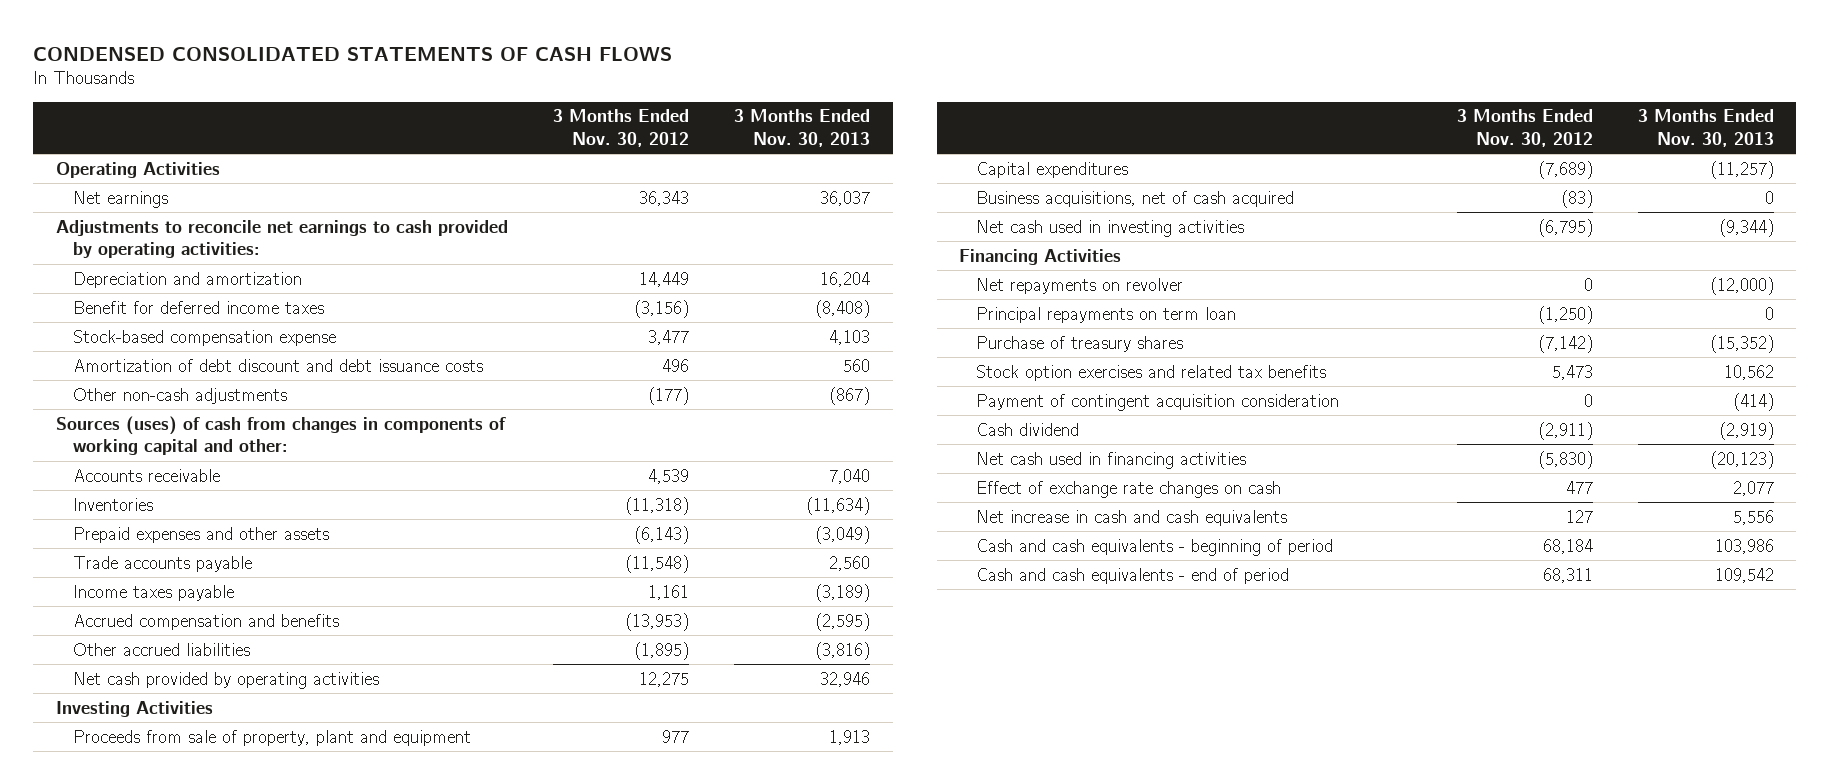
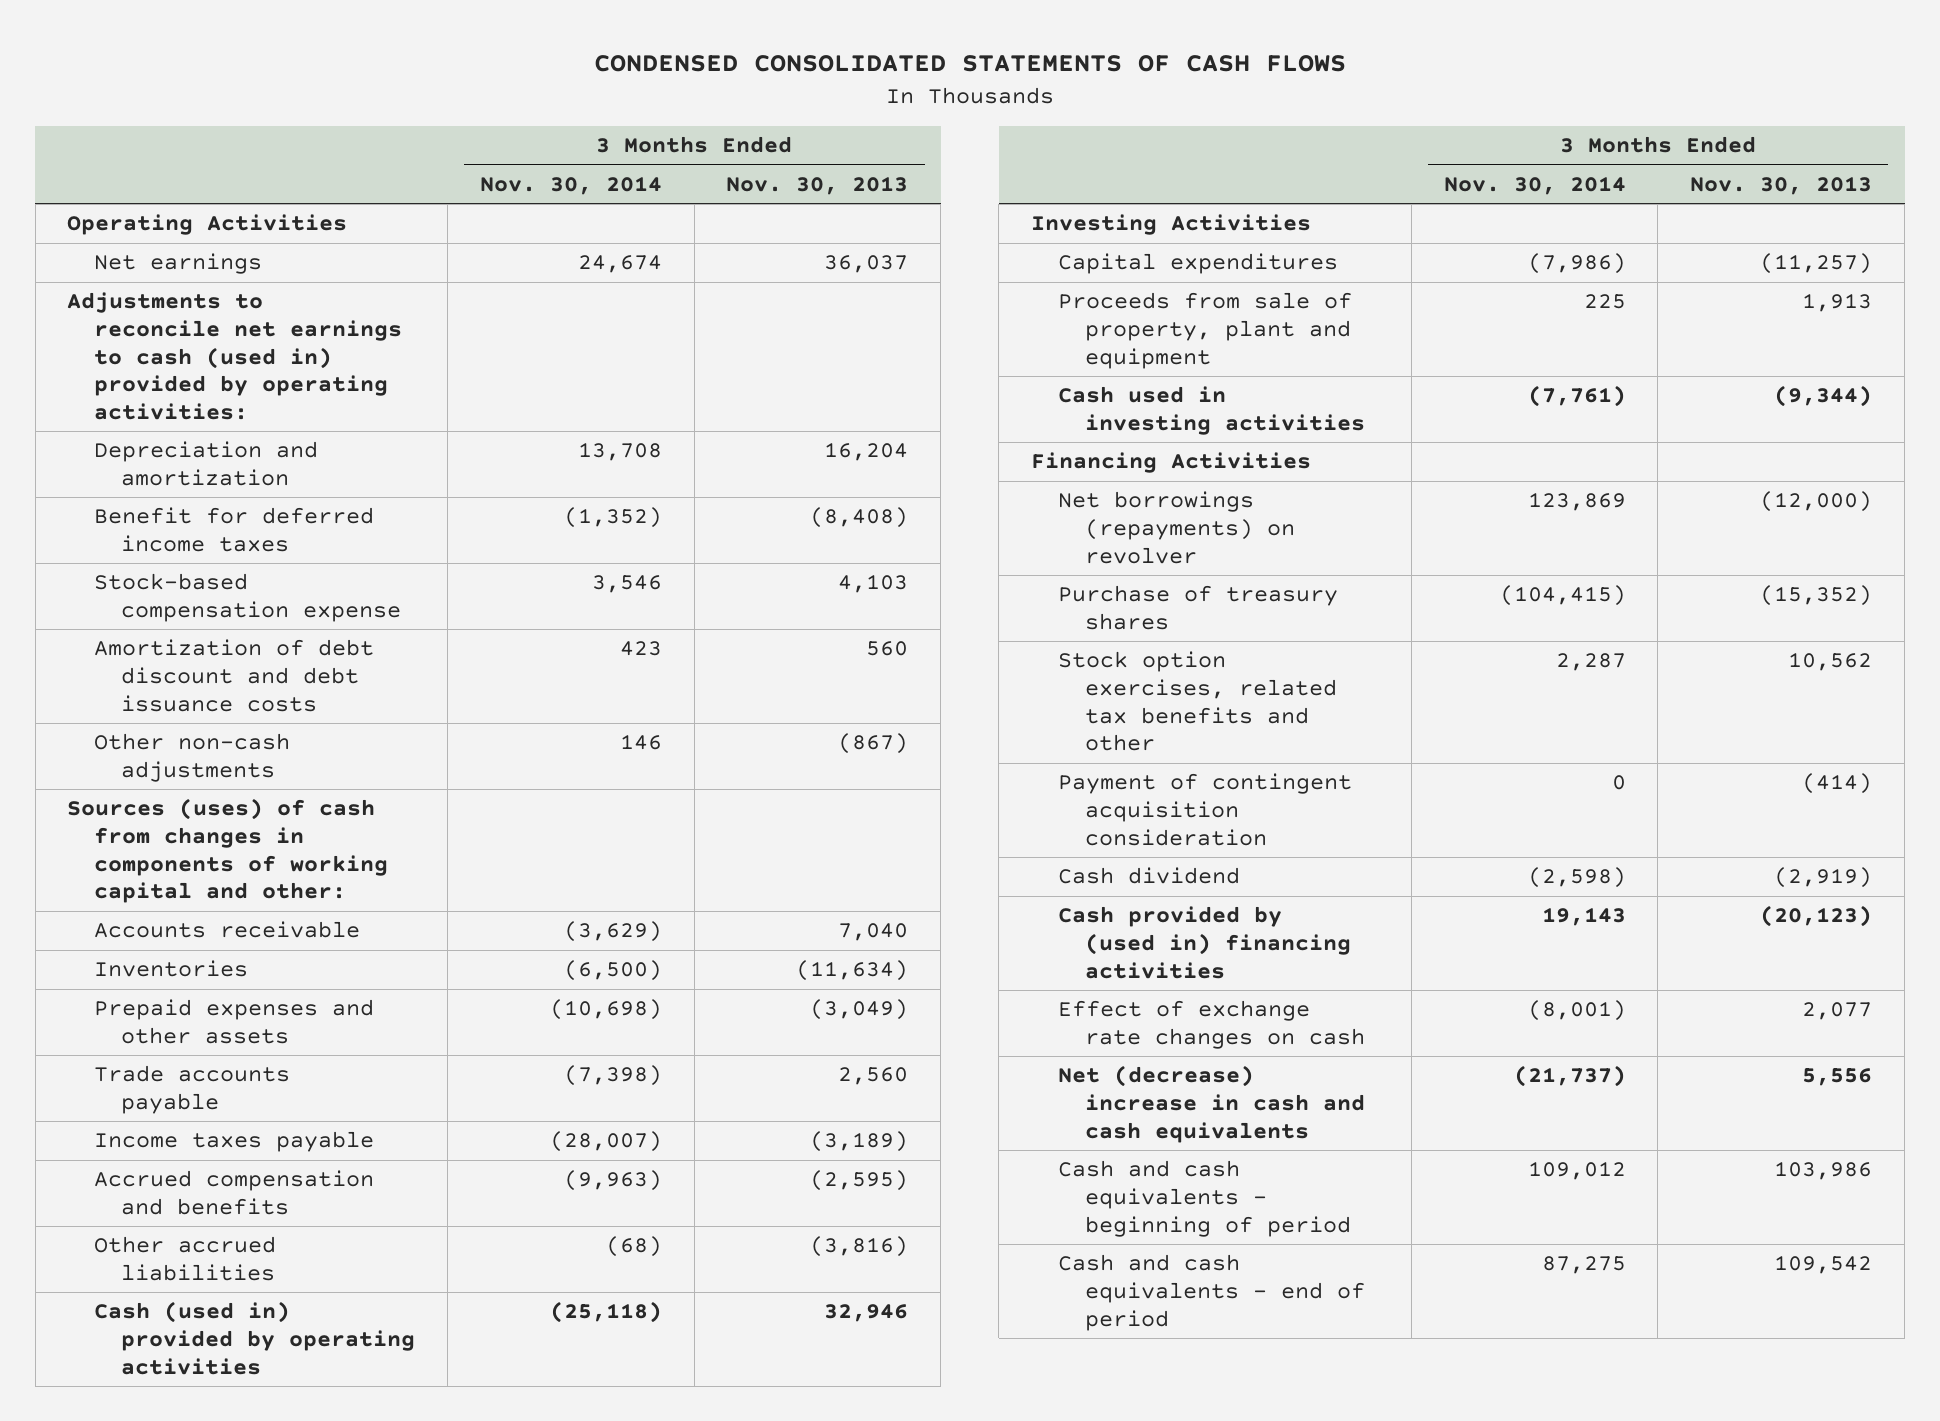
[553,109,690,147] 3 Months Ended Nov. 30, 2012 -> none
none -> [479,175,662,195] Nov. 30, 2014
[56,219,509,258] Adjustments to reconcile net earnings to cash provided by operating activities: -> [67,292,403,420] Adjustments to reconcile net earnings to cash (used in) provided by operating activities:
[72,671,379,689] Net cash provided by operating activities -> [94,1301,416,1375] Cash (used in) provided by operating activities
[976,190,1295,207] Business acquisitions, net of cash acquired -> none
[72,729,471,746] Proceeds from sale of property, plant and equipment -> [1058,292,1353,369] Proceeds from sale of property, plant and equipment
[976,219,1245,237] Net cash used in investing activities -> [1058,386,1366,435] Cash used in investing activities
[976,306,1237,323] Principal repayments on term loan -> none
[976,277,1184,294] Net repayments on revolver -> [1058,491,1296,564] Net borrowings (repayments) on revolver
[976,364,1327,381] Stock option exercises and related tax benefits -> [1058,651,1338,752] Stock option exercises, related tax benefits and other
[976,451,1247,469] Net cash used in financing activities -> [1058,906,1352,979] Cash provided by (used in) financing activities
[976,509,1288,526] Net increase in cash and cash equivalents -> [1058,1065,1366,1143] Net (decrease) increase in cash and cash equivalents

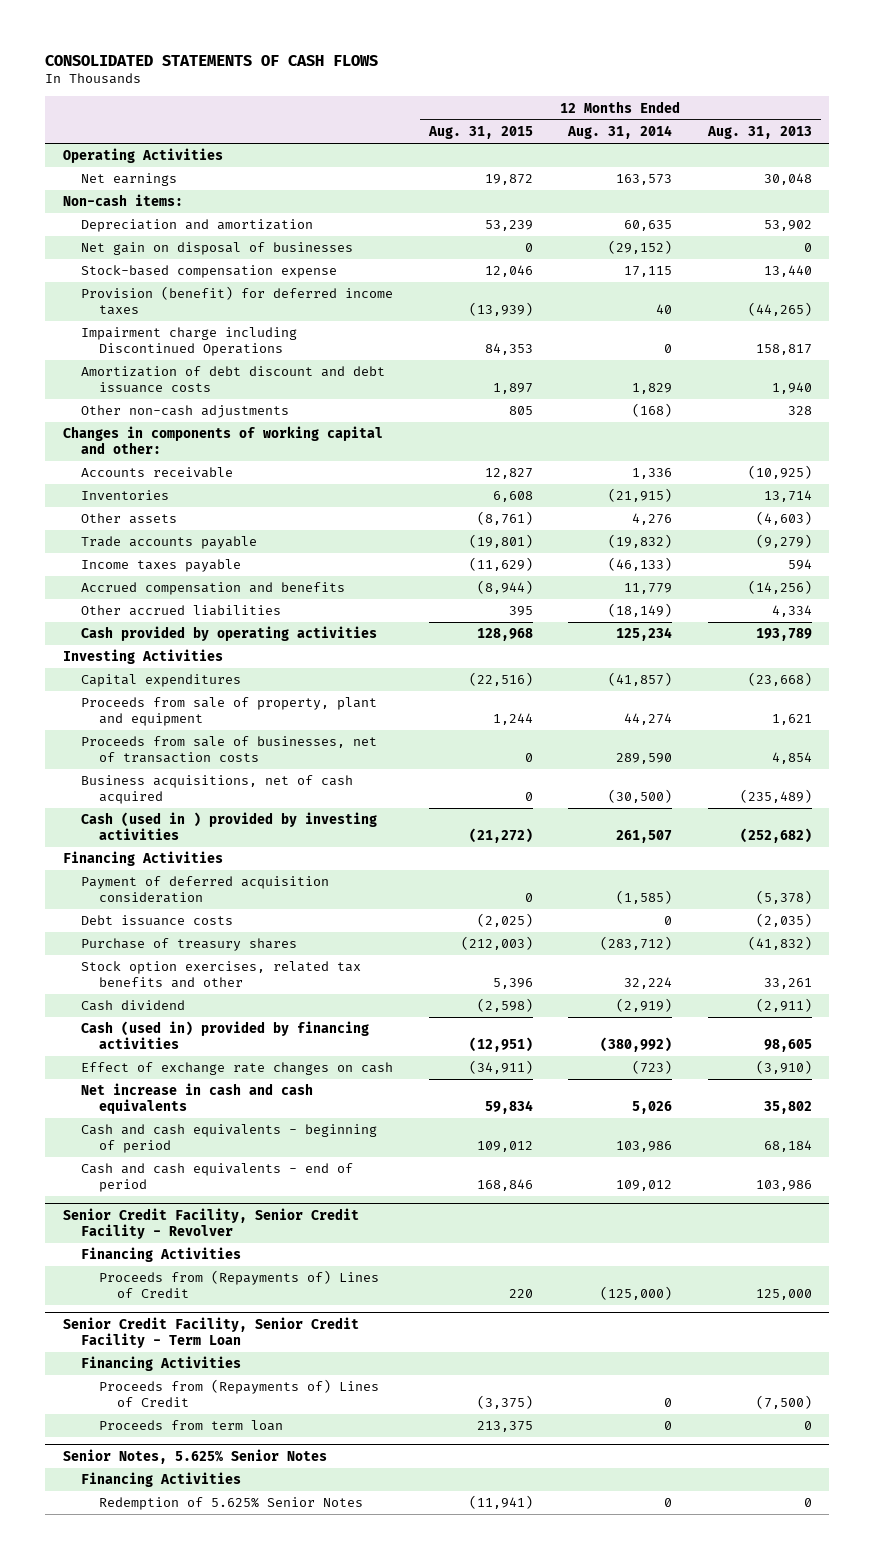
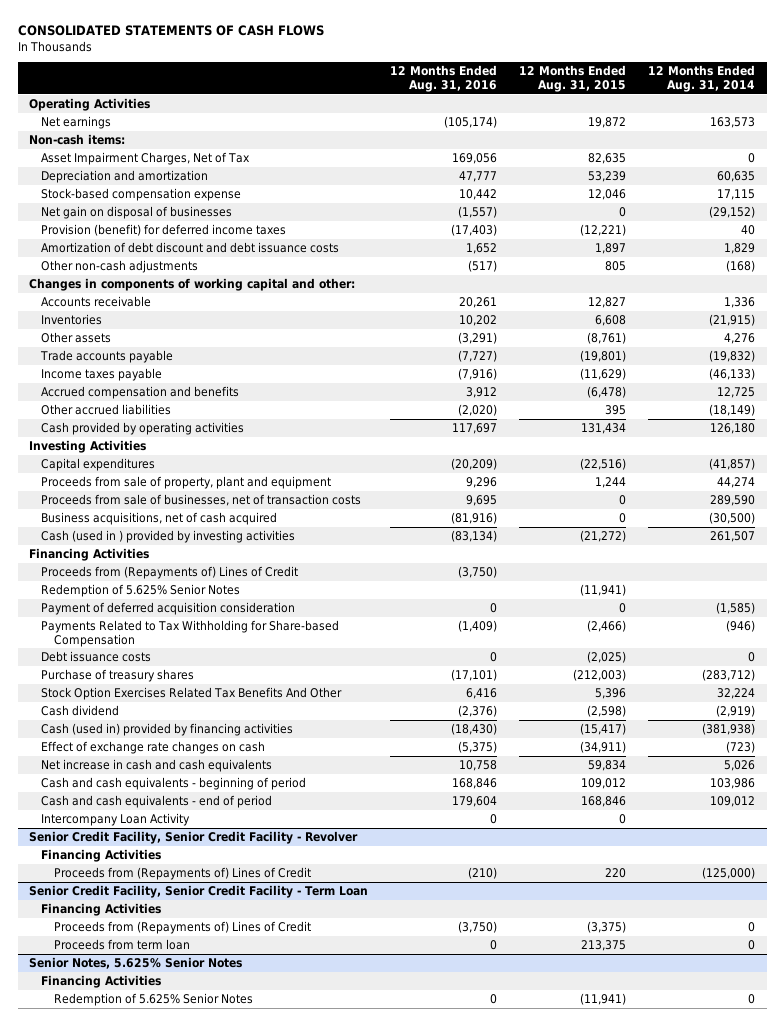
[706,125,812,139] Aug. 31, 2013 -> none
none -> [389,65,497,92] 12 Months Ended Aug. 31, 2016
none -> [41,151,251,165] Asset Impairment Charges, Net of Tax
[81,327,298,357] Impairment charge including Discontinued Operations -> none
[81,242,354,256] Net gain on disposal of businesses -> [41,205,233,219] Net gain on disposal of businesses
[468,302,533,317] (13,939) -> [580,223,627,236] (12,221)
[476,580,533,595] (8,944) -> [587,385,627,398] (6,478)
[624,583,673,595] 11,779 -> [717,386,756,398] 12,725
[476,628,533,642] 128,968 -> [581,422,627,434] 131,434
[616,627,673,642] 125,234 -> [710,422,756,434] 126,180
none -> [41,565,299,579] Proceeds from (Repayments of) Lines of Credit
none -> [41,583,241,597] Redemption of 5.625% Senior Notes
none -> [41,619,340,647] Payments Related to Tax Withholding for Share-based Compensation
[81,961,362,989] Stock option exercises, related tax benefits and other -> [41,686,343,700] Stock Option Exercises Related Tax Benefits And Other
[468,1037,533,1053] (12,951) -> [580,722,627,735] (15,417)
[600,1037,673,1053] (380,992) -> [702,722,756,735] (381,938)
none -> [41,812,191,826] Intercompany Loan Activity

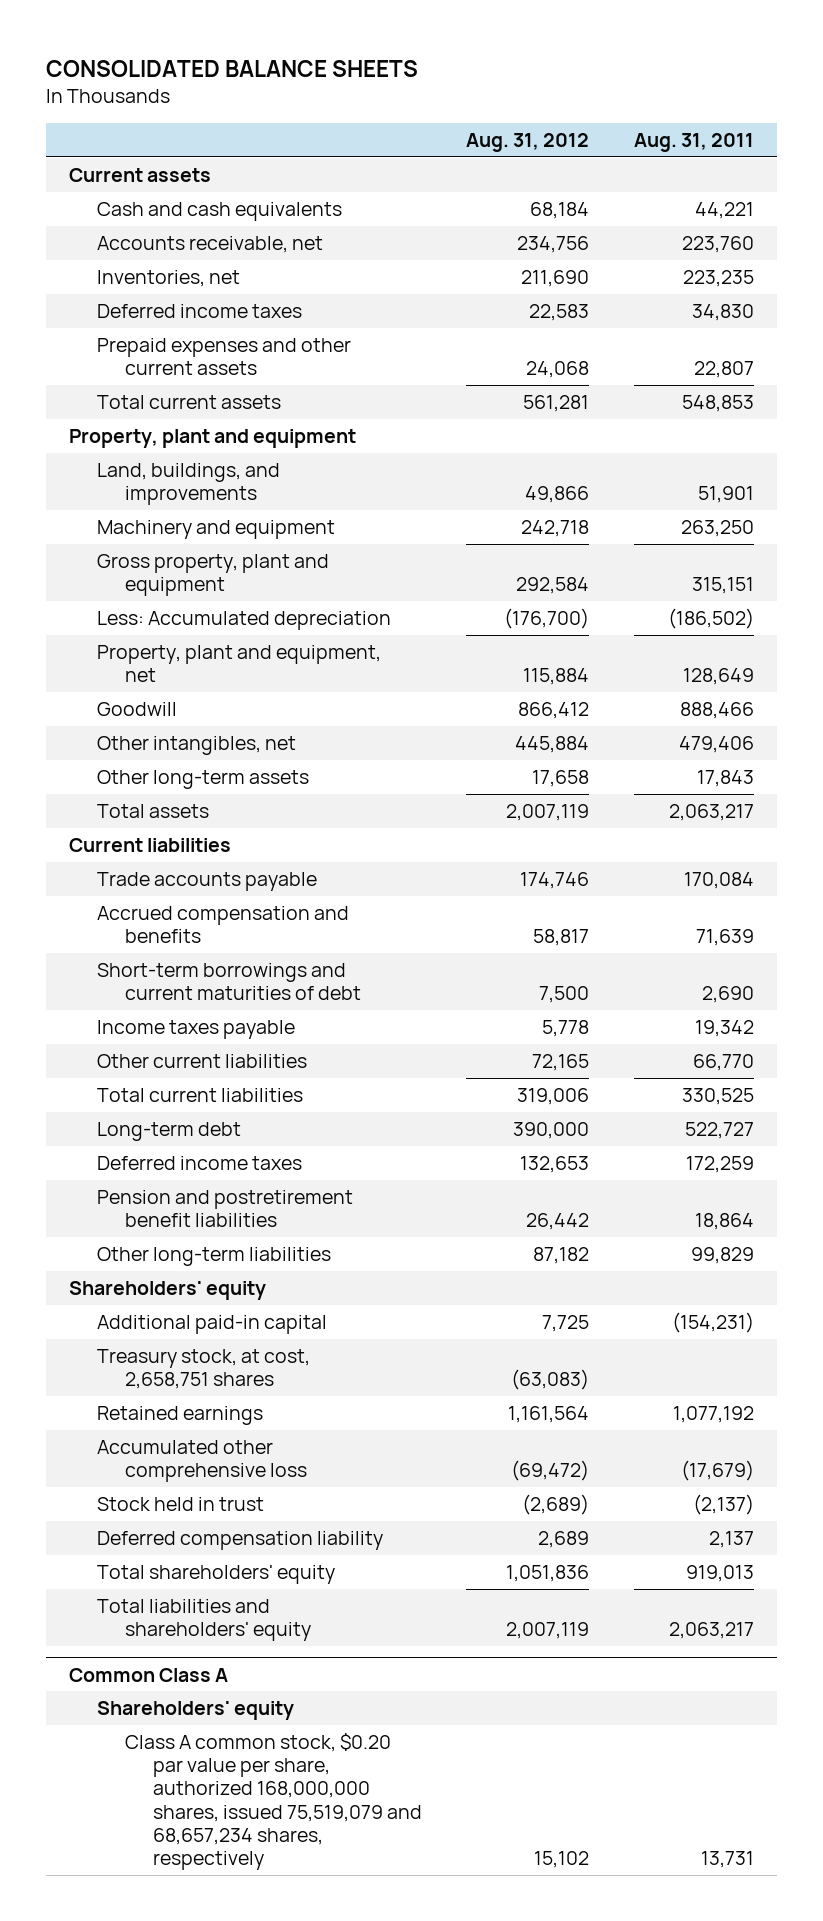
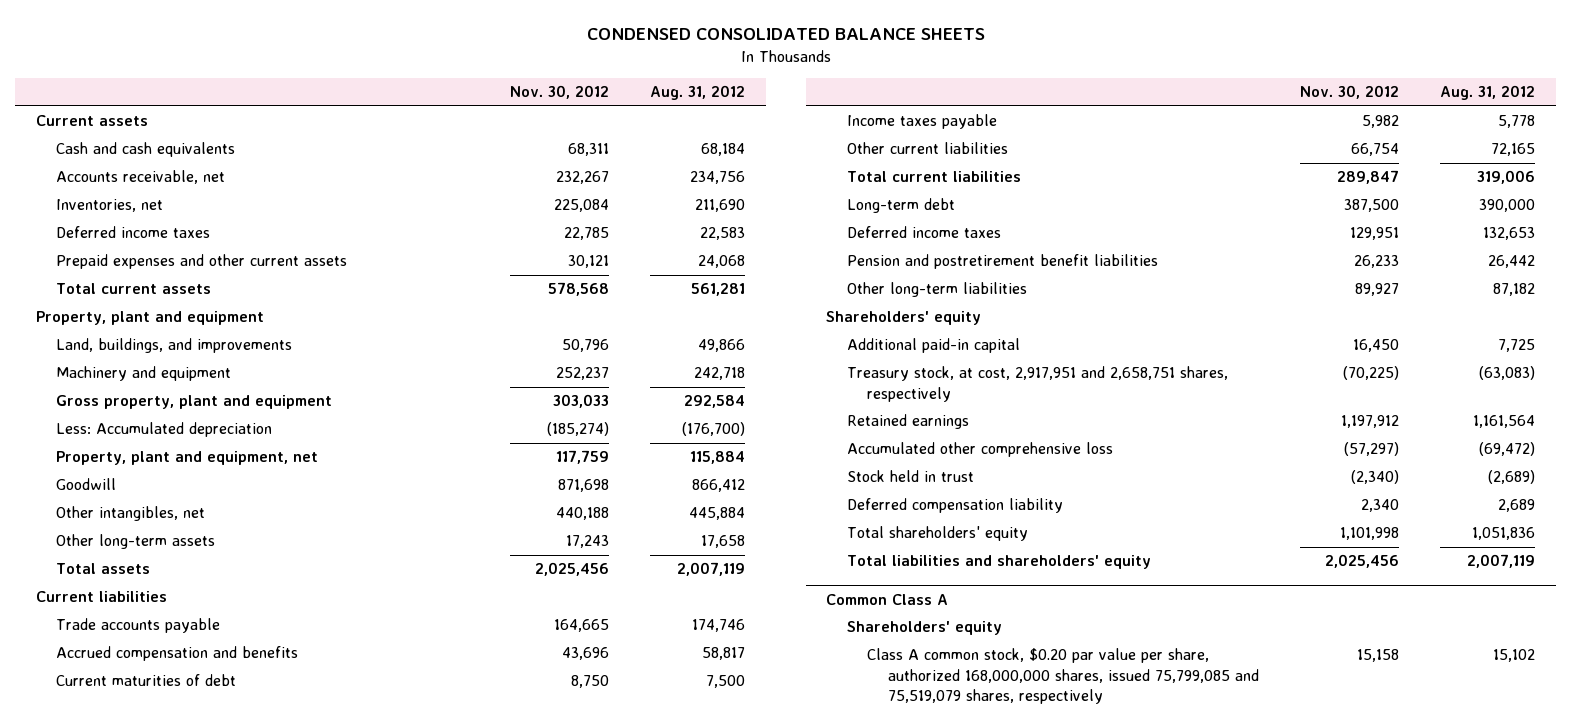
[46,59,419,77] CONSOLIDATED BALANCE SHEETS -> [586,28,985,41] CONDENSED CONSOLIDATED BALANCE SHEETS
[634,133,755,153] Aug. 31, 2011 -> none
none -> [509,85,609,100] Nov. 30, 2012
[96,963,361,1001] Short-term borrowings and current maturities of debt -> [56,674,237,687] Current maturities of debt
[96,1349,310,1390] Treasury stock, at cost, 2,658,751 shares -> [846,366,1228,402] Treasury stock, at cost, 2,917,951 and 2,658,751 shares, respectively
[124,1733,422,1870] Class A common stock, $0.20 par value per share, authorized 168,000,000 shares, issued 75,519,079 and 68,657,234 shares, respectively -> [867,648,1259,705] Class A common stock, $0.20 par value per share, authorized 168,000,000 shares, issued 75,799,085 and 75,519,079 shares, respectively

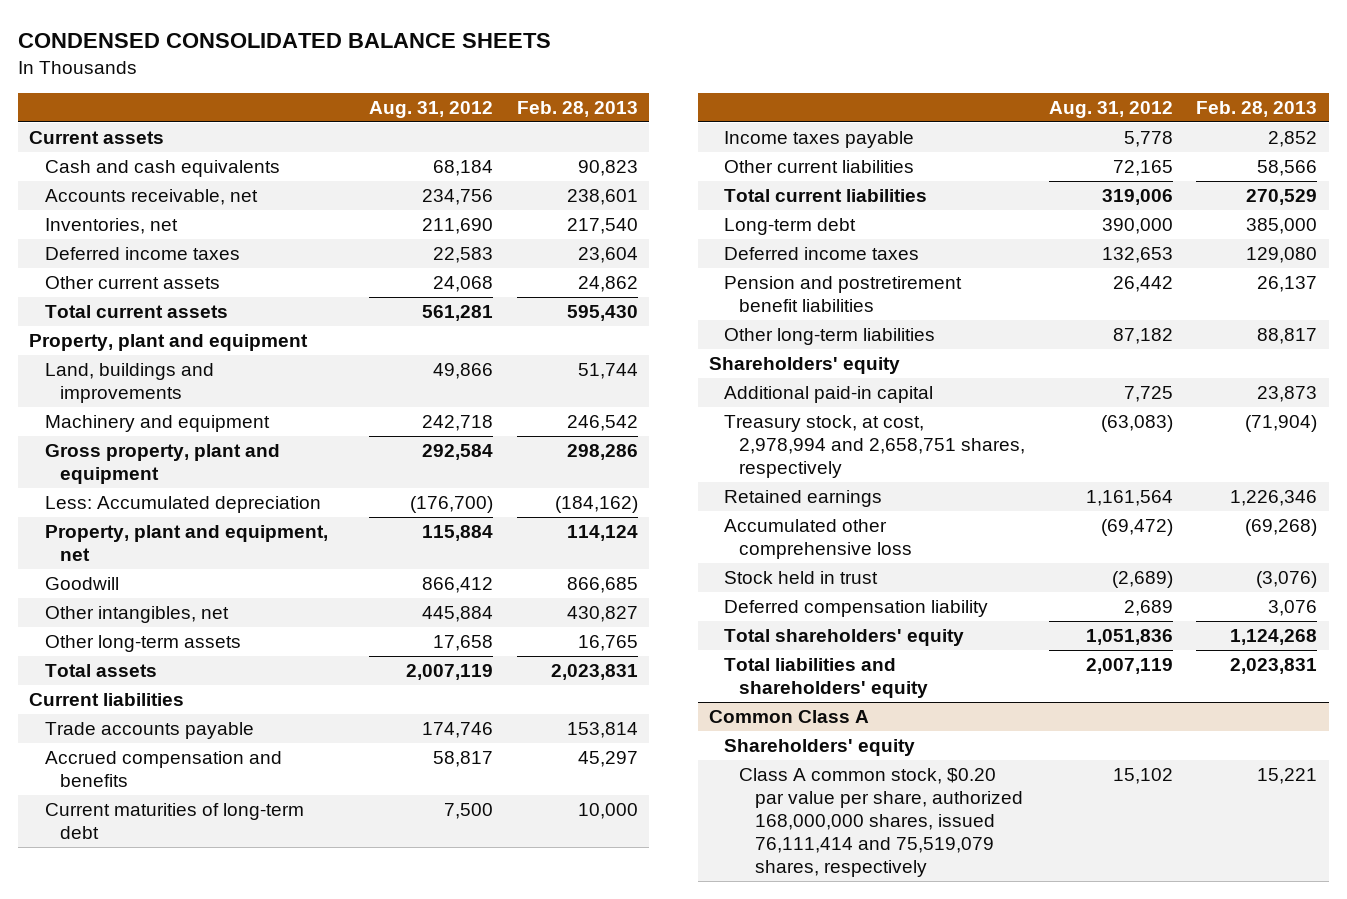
[509,85,609,100] Nov. 30, 2012 -> none
none -> [516,100,638,117] Feb. 28, 2013
[56,254,348,270] Prepaid expenses and other current assets -> [44,276,220,290] Other current assets
[56,338,293,354] Land, buildings, and improvements -> [44,363,214,404] Land, buildings and improvements
[56,674,237,687] Current maturities of debt -> [44,803,304,840] Current maturities of long-term debt
[846,366,1228,402] Treasury stock, at cost, 2,917,951 and 2,658,751 shares, respectively -> [724,415,1026,479] Treasury stock, at cost, 2,978,994 and 2,658,751 shares, respectively
[867,648,1259,705] Class A common stock, $0.20 par value per share, authorized 168,000,000 shares, issued 75,799,085 and 75,519,079 shares, respectively -> [739,768,1023,878] Class A common stock, $0.20 par value per share, authorized 168,000,000 shares, issued 76,111,414 and 75,519,079 shares, respectively

